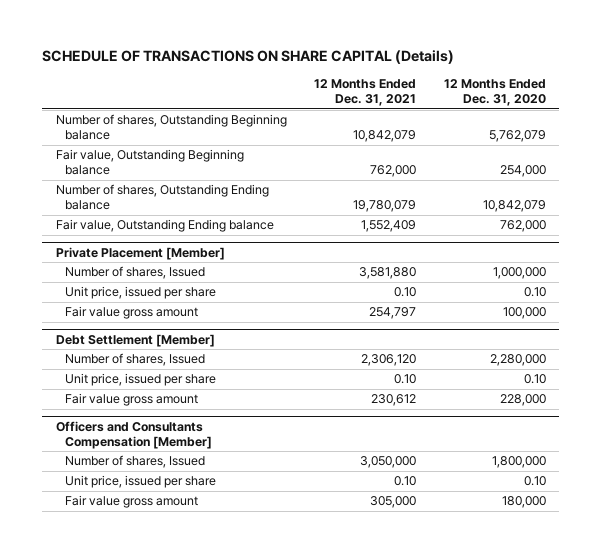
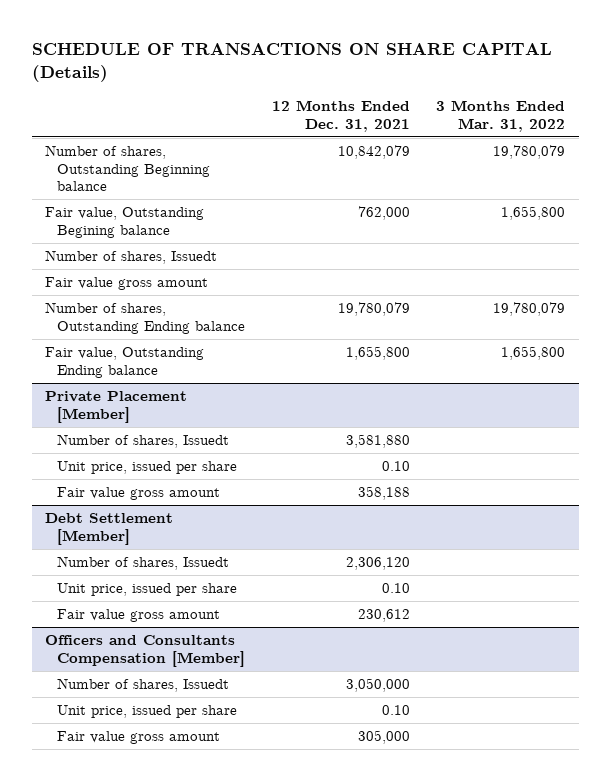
[443,79,546,106] 12 Months Ended Dec. 31, 2020 -> none
none -> [436,100,566,132] 3 Months Ended Mar. 31, 2022
[55,149,244,176] Fair value, Outstanding Beginning balance -> [45,207,205,238] Fair value, Outstanding Begining balance
none -> [45,250,218,265] Number of shares, Issuedt
none -> [45,277,209,291] Fair value gross amount
[361,220,417,233] 1,552,409 -> [345,346,410,361] 1,655,800
[64,266,205,280] Number of shares, Issued -> [56,434,229,449] Number of shares, Issuedt
[369,307,417,320] 254,797 -> [357,486,410,501] 358,188
[64,353,205,367] Number of shares, Issued -> [56,556,229,571] Number of shares, Issuedt
[64,455,205,469] Number of shares, Issued -> [56,678,229,693] Number of shares, Issuedt

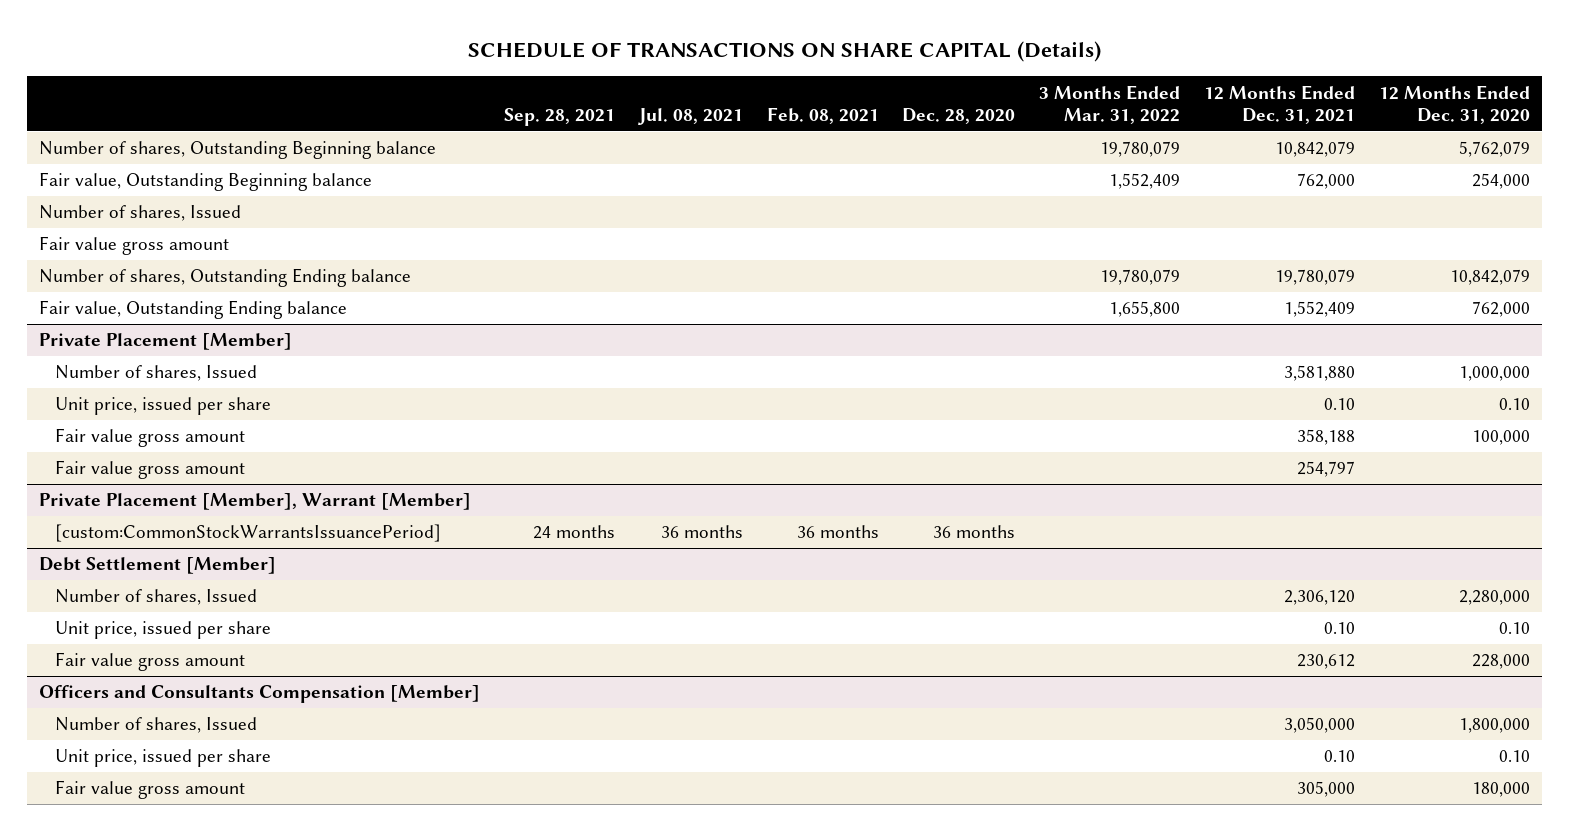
none -> [504,107,616,126] Sep. 28, 2021
none -> [637,107,743,125] Jul. 08, 2021
none -> [766,106,879,124] Feb. 08, 2021
none -> [902,107,1016,124] Dec. 28, 2020
none -> [1378,84,1530,124] 12 Months Ended Dec. 31, 2020
[45,207,205,238] Fair value, Outstanding Begining balance -> [39,172,373,192] Fair value, Outstanding Beginning balance
[501,206,566,221] 1,655,800 -> [1109,173,1181,190] 1,552,409
[45,250,218,265] Number of shares, Issuedt -> [39,205,242,222] Number of shares, Issued
[345,346,410,361] 1,655,800 -> [1284,301,1356,318] 1,552,409
[56,434,229,449] Number of shares, Issuedt -> [54,365,257,382] Number of shares, Issued
none -> [54,460,245,480] Fair value gross amount
none -> [39,493,472,511] Private Placement [Member], Warrant [Member]
none -> [54,524,441,543] [custom:CommonStockWarrantsIssuancePeriod]
[56,556,229,571] Number of shares, Issuedt -> [54,589,257,606] Number of shares, Issued
[56,678,229,693] Number of shares, Issuedt -> [54,717,257,734] Number of shares, Issued

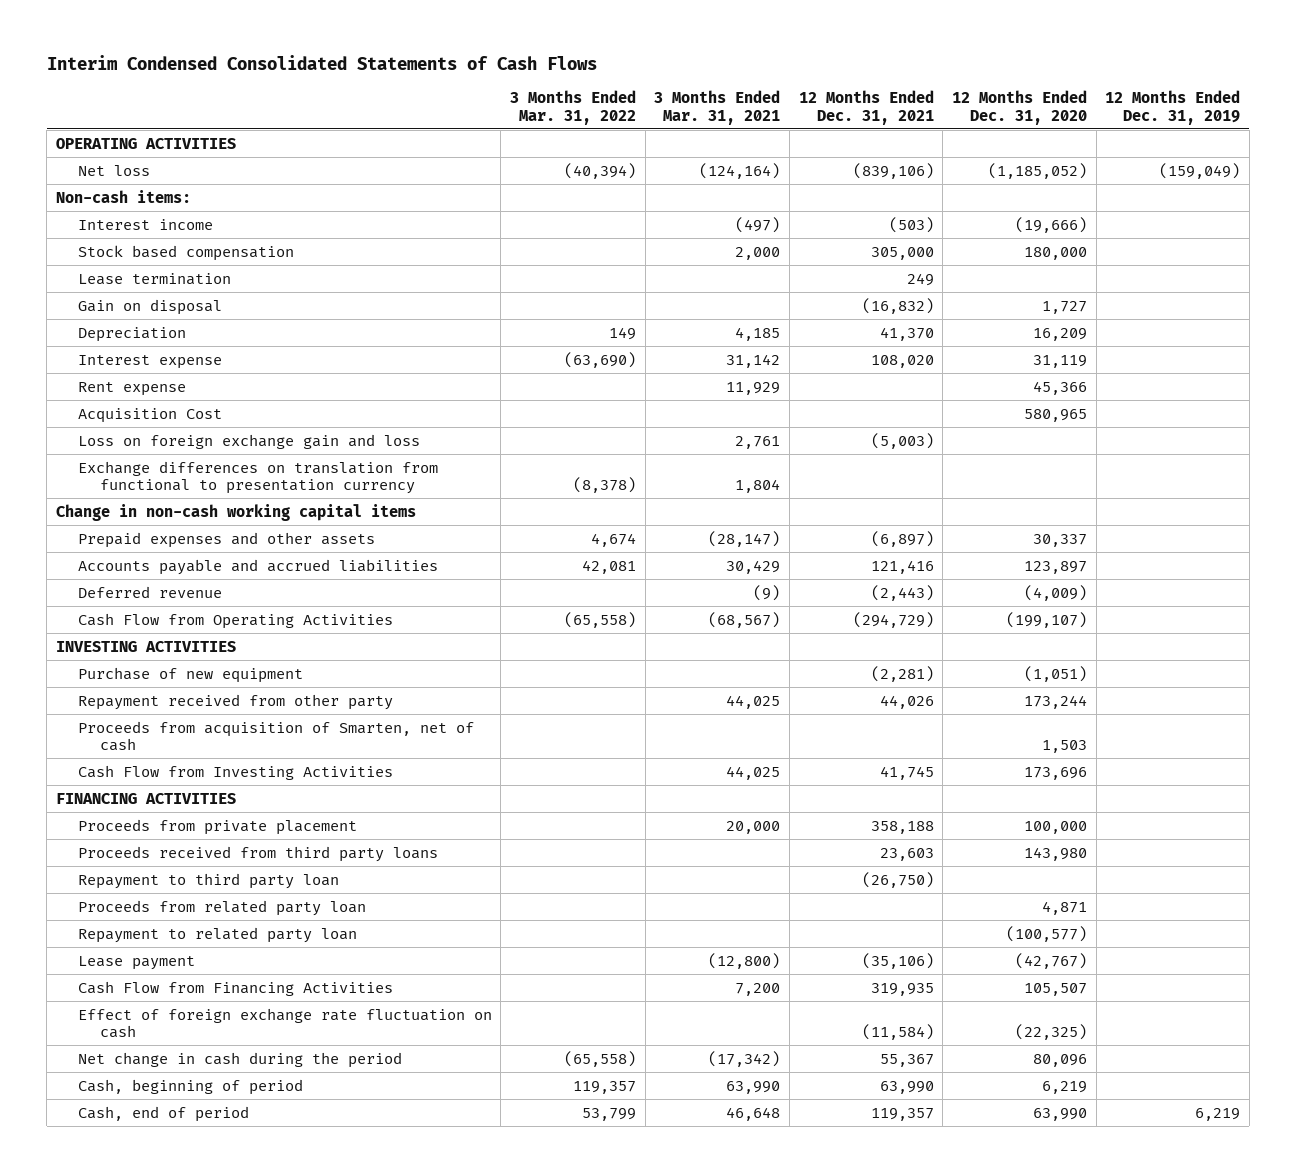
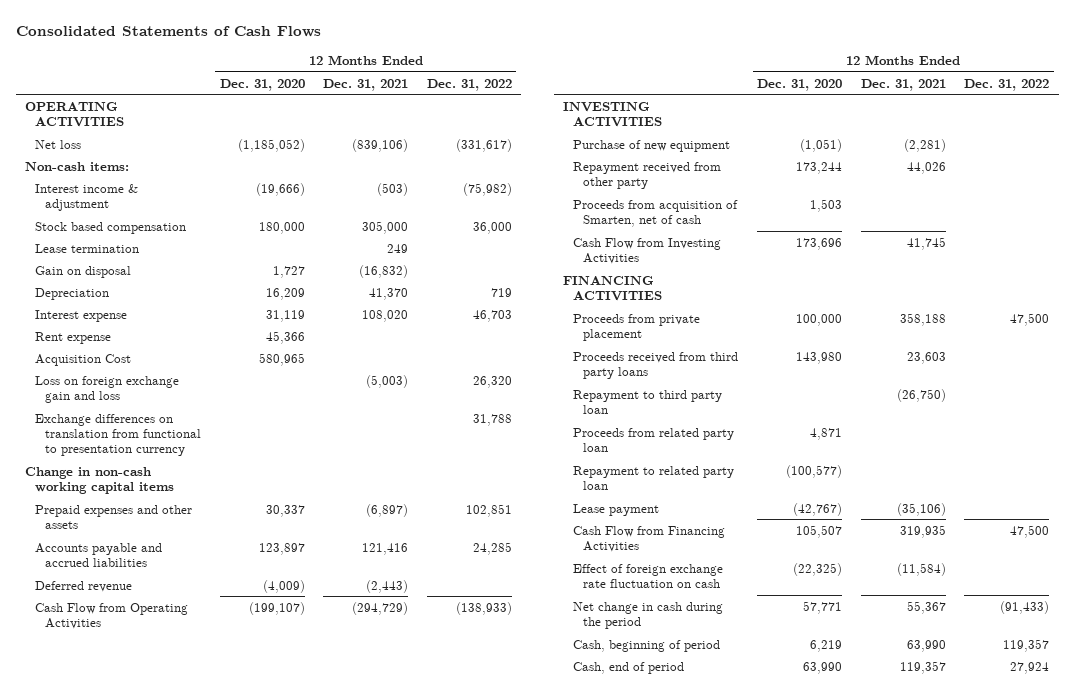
[46,54,597,70] Interim Condensed Consolidated Statements of Cash Flows -> [15,26,321,38] Consolidated Statements of Cash Flows
[510,90,637,125] 3 Months Ended Mar. 31, 2022 -> none
[654,90,781,125] 3 Months Ended Mar. 31, 2021 -> none
[1105,90,1241,125] 12 Months Ended Dec. 31, 2019 -> none
none -> [426,78,512,91] Dec. 31, 2022
[77,218,213,230] Interest income -> [35,183,139,211] Interest income & adjustment
[1032,1053,1087,1067] 80,096 -> [803,600,843,614] 57,771

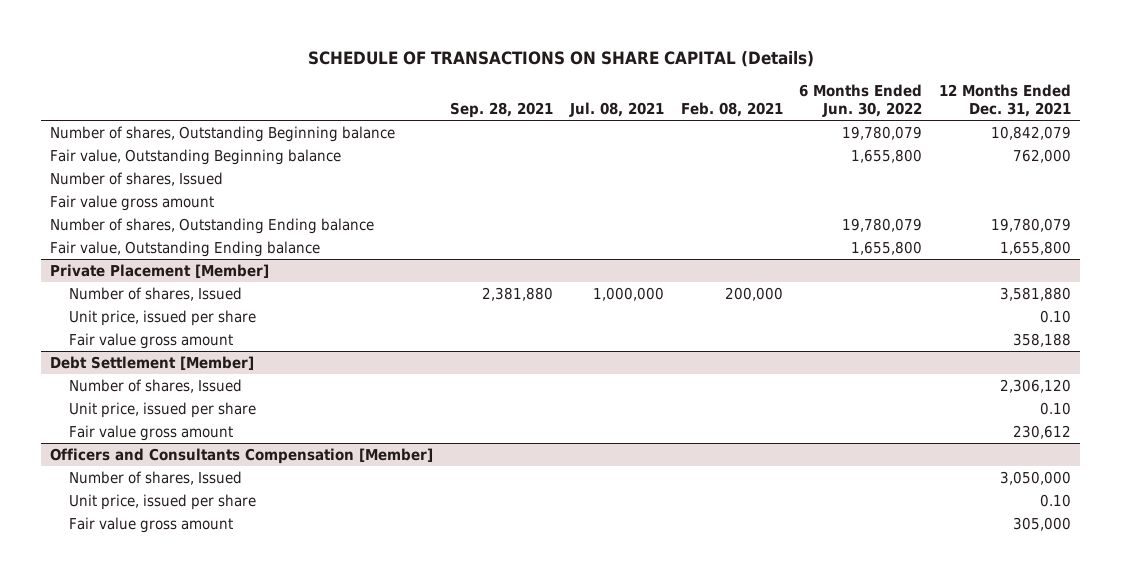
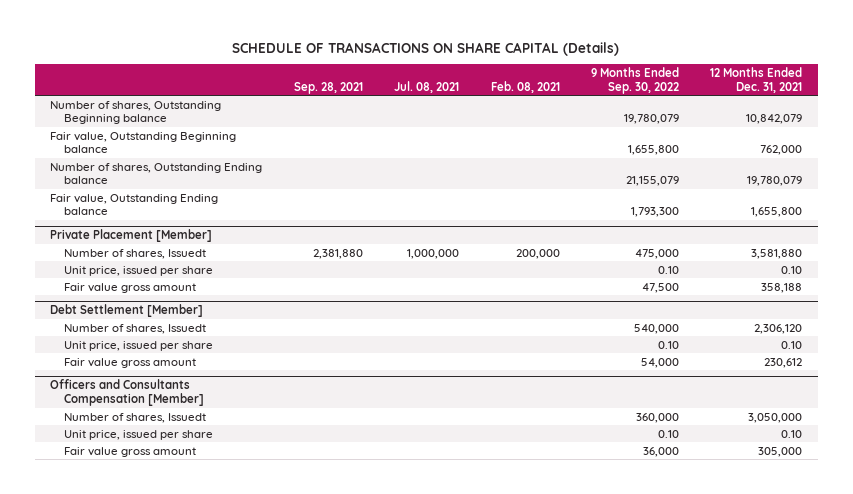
[799,83,923,117] 6 Months Ended Jun. 30, 2022 -> none
none -> [591,66,680,94] 9 Months Ended Sep. 30, 2022
[49,172,223,187] Number of shares, Issued -> none
[49,195,214,212] Fair value gross amount -> none
[69,287,243,302] Number of shares, Issued -> [63,248,206,259] Number of shares, Issuedt
[69,379,243,394] Number of shares, Issued -> [63,323,206,334] Number of shares, Issuedt
[69,471,243,486] Number of shares, Issued -> [63,412,206,423] Number of shares, Issuedt

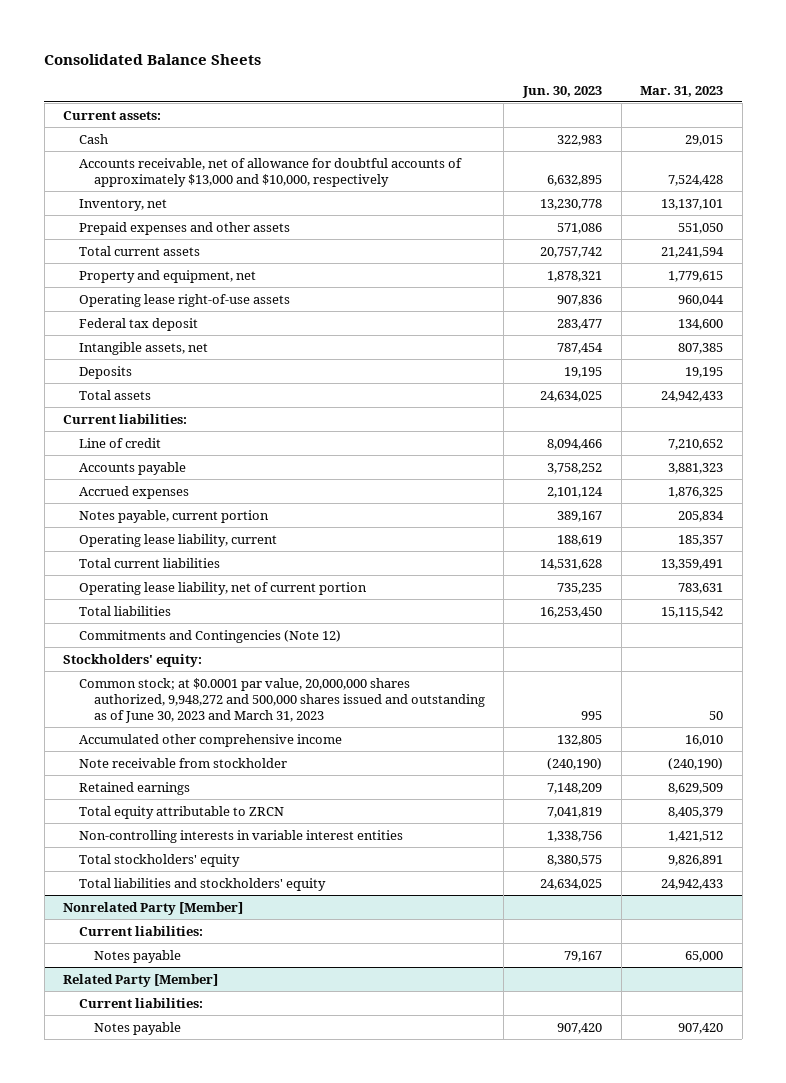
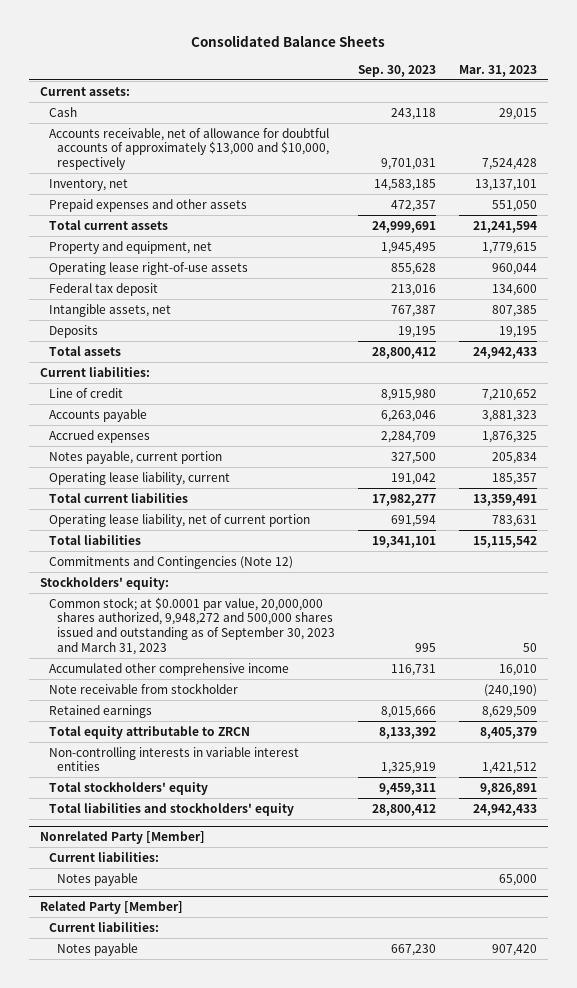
[522,85,603,98] Jun. 30, 2023 -> none
none -> [357,64,436,77] Sep. 30, 2023
[78,677,485,723] Common stock; at $0.0001 par value, 20,000,000 shares authorized, 9,948,272 and 500,000 shares issued and outstanding as of June 30, 2023 and March 31, 2023 -> [48,596,335,655] Common stock; at $0.0001 par value, 20,000,000 shares authorized, 9,948,272 and 500,000 shares issued and outstanding as of September 30, 2023 and March 31, 2023

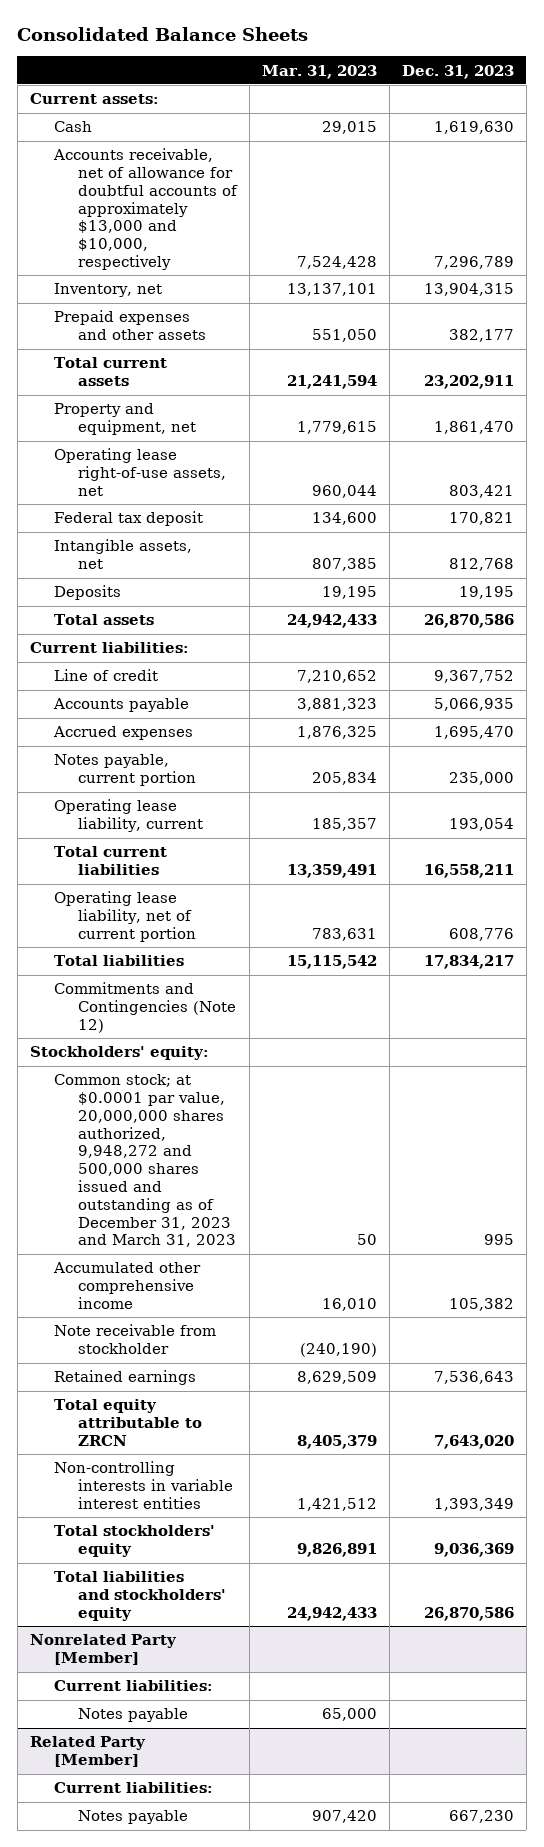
[357,64,436,77] Sep. 30, 2023 -> none
none -> [401,64,514,79] Dec. 31, 2023
[48,261,248,275] Operating lease right-of-use assets -> [53,448,226,496] Operating lease right-of-use assets, net
[48,596,335,655] Common stock; at $0.0001 par value, 20,000,000 shares authorized, 9,948,272 and 500,000 shares issued and outstanding as of September 30, 2023 and March 31, 2023 -> [53,1074,236,1248] Common stock; at $0.0001 par value, 20,000,000 shares authorized, 9,948,272 and 500,000 shares issued and outstanding as of December 31, 2023 and March 31, 2023

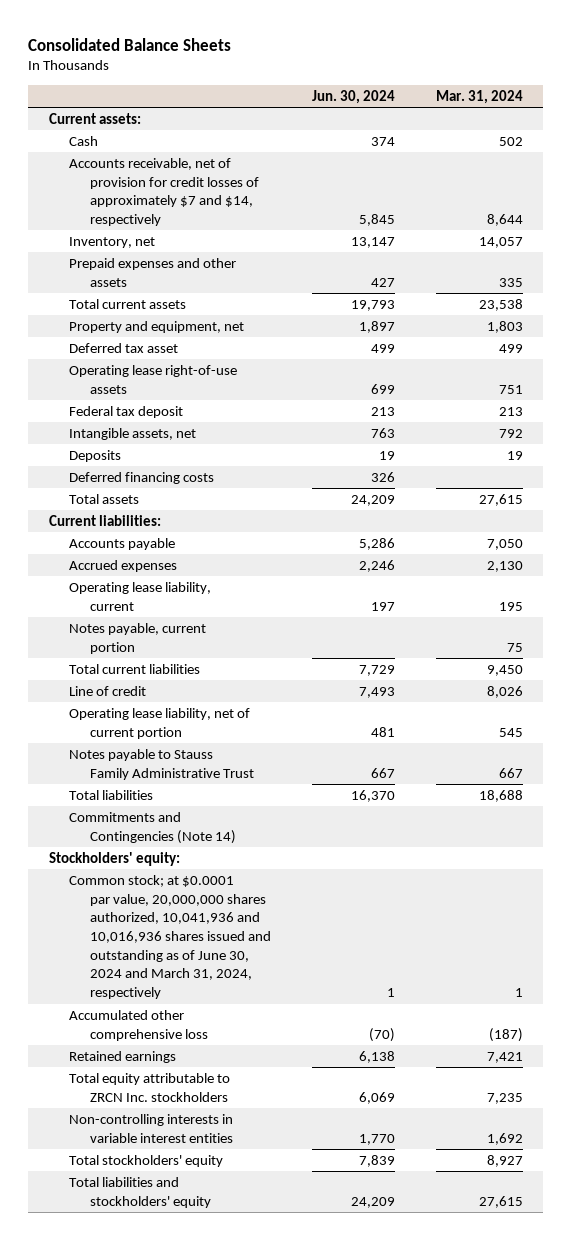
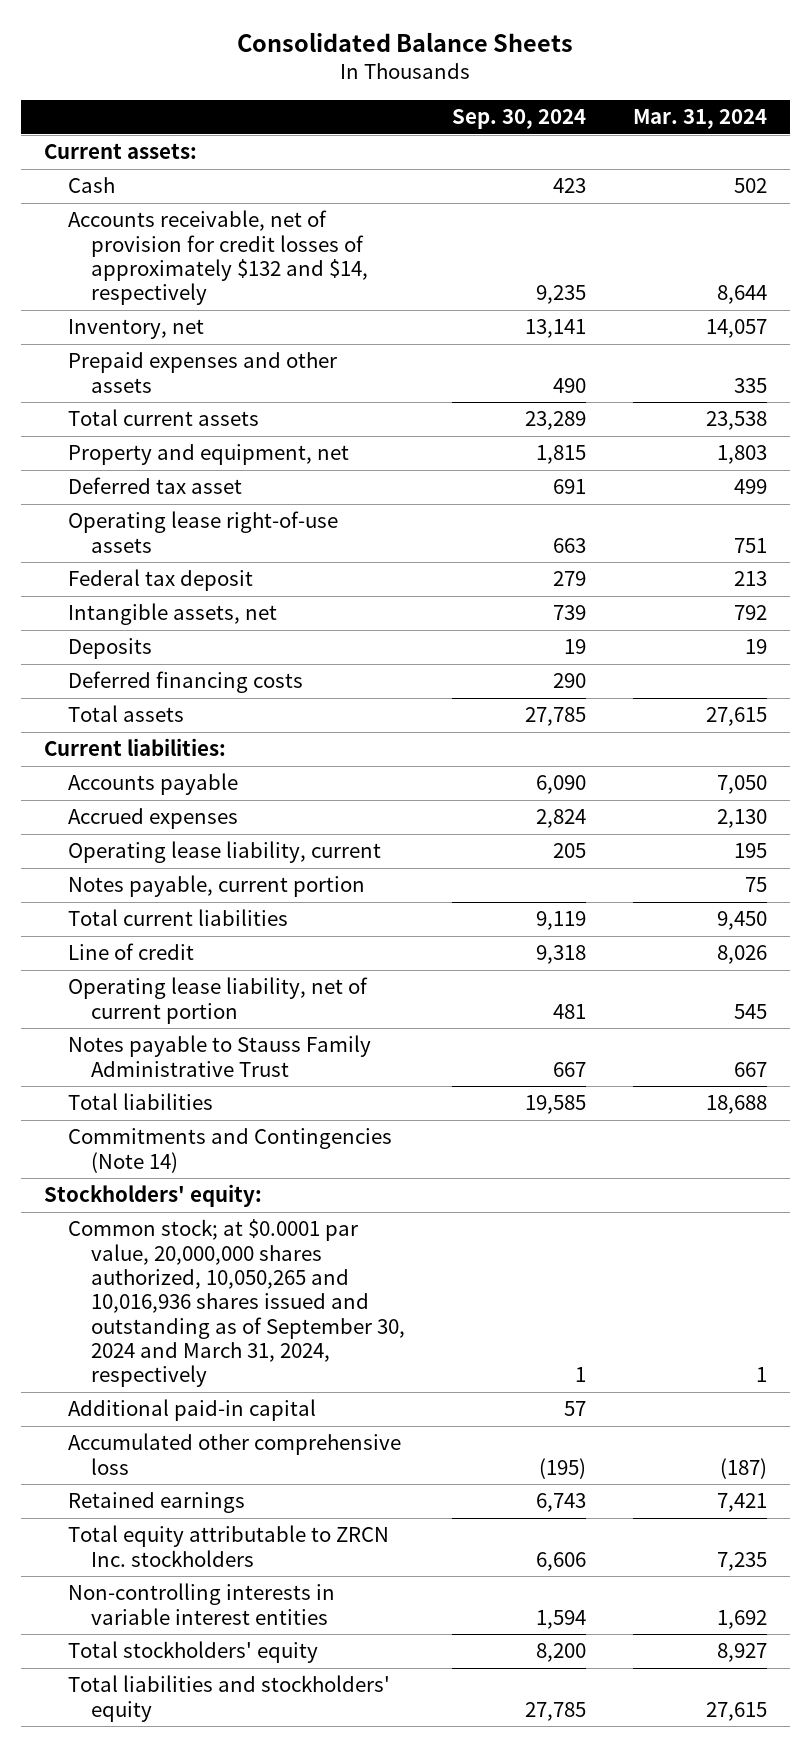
[311,89,395,104] Jun. 30, 2024 -> none
none -> [451,109,586,130] Sep. 30, 2024
[69,157,259,226] Accounts receivable, net of provision for credit losses of approximately $7 and $14, respectively -> [67,210,369,306] Accounts receivable, net of provision for credit losses of approximately $132 and $14, respectively
[69,874,271,1000] Common stock; at $0.0001 par value, 20,000,000 shares authorized, 10,041,936 and 10,016,936 shares issued and outstanding as of June 30, 2024 and March 31, 2024, respectively -> [67,1219,406,1388] Common stock; at $0.0001 par value, 20,000,000 shares authorized, 10,050,265 and 10,016,936 shares issued and outstanding as of September 30, 2024 and March 31, 2024, respectively
none -> [67,1399,316,1422] Additional paid-in capital

